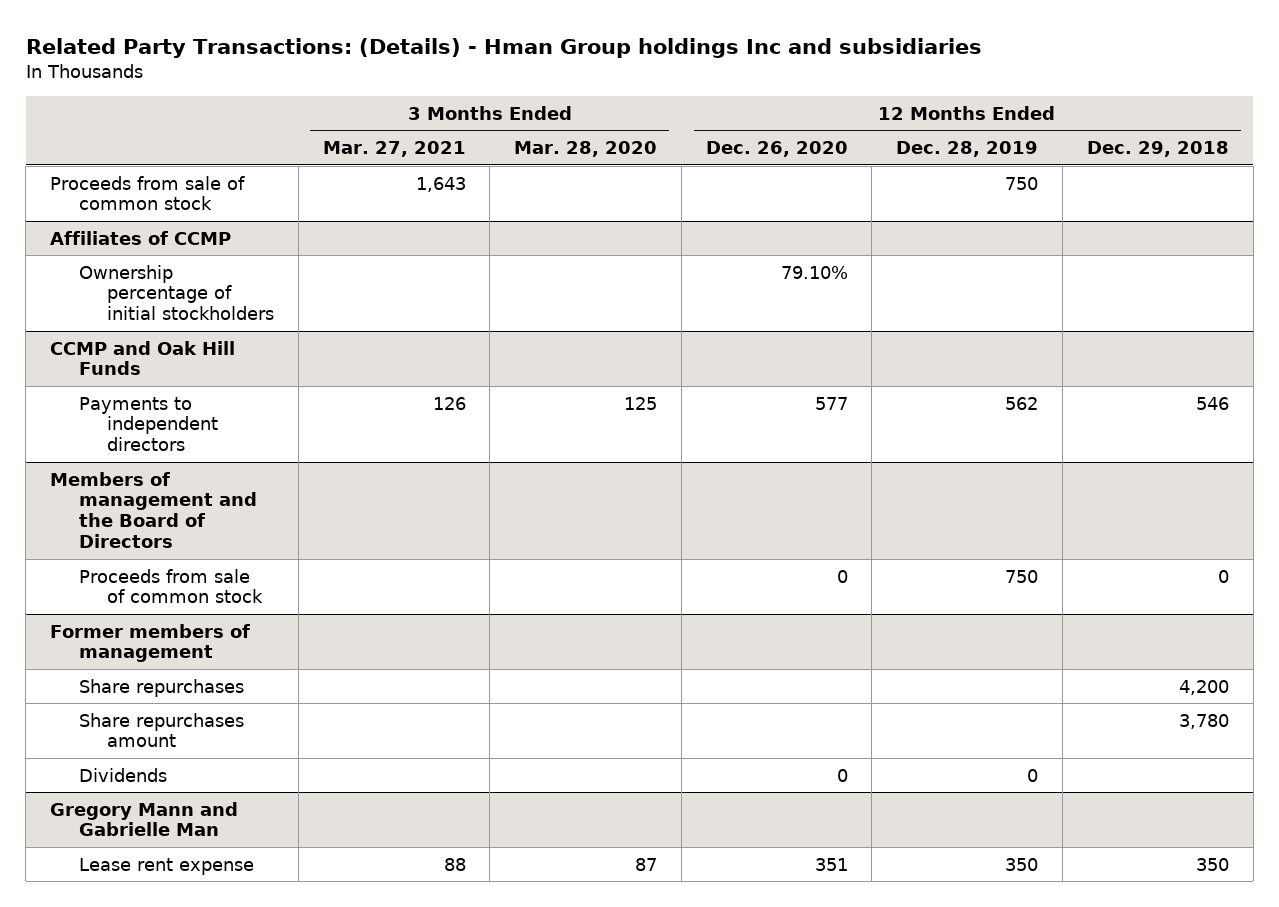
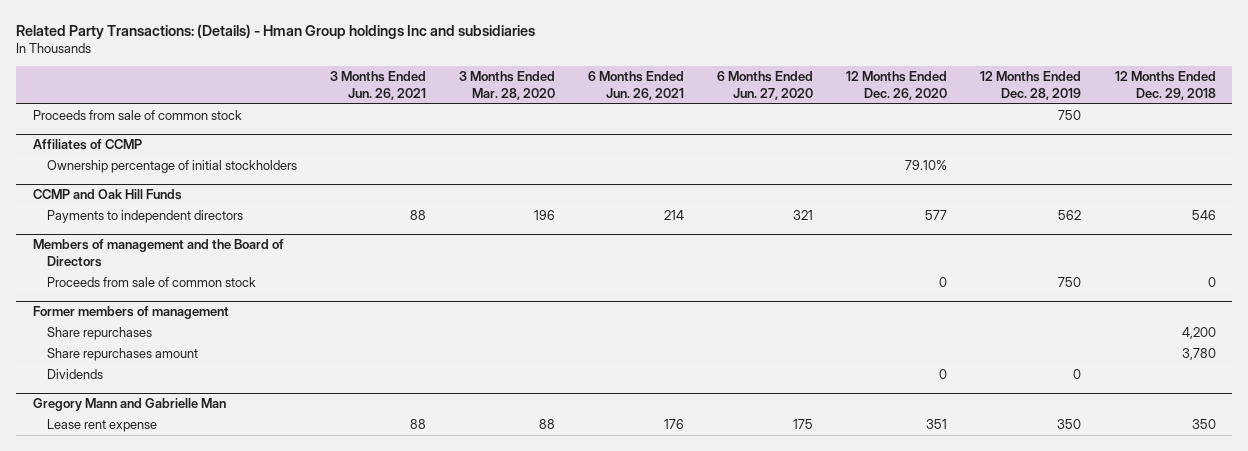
[322,141,466,158] Mar. 27, 2021 -> none
none -> [329,71,426,100] 3 Months Ended Jun. 26, 2021
none -> [587,71,684,100] 6 Months Ended Jun. 26, 2021
none -> [717,71,814,100] 6 Months Ended Jun. 27, 2020
[624,396,658,410] 125 -> [533,210,555,221] 196
[635,857,658,871] 87 -> [538,419,555,430] 88

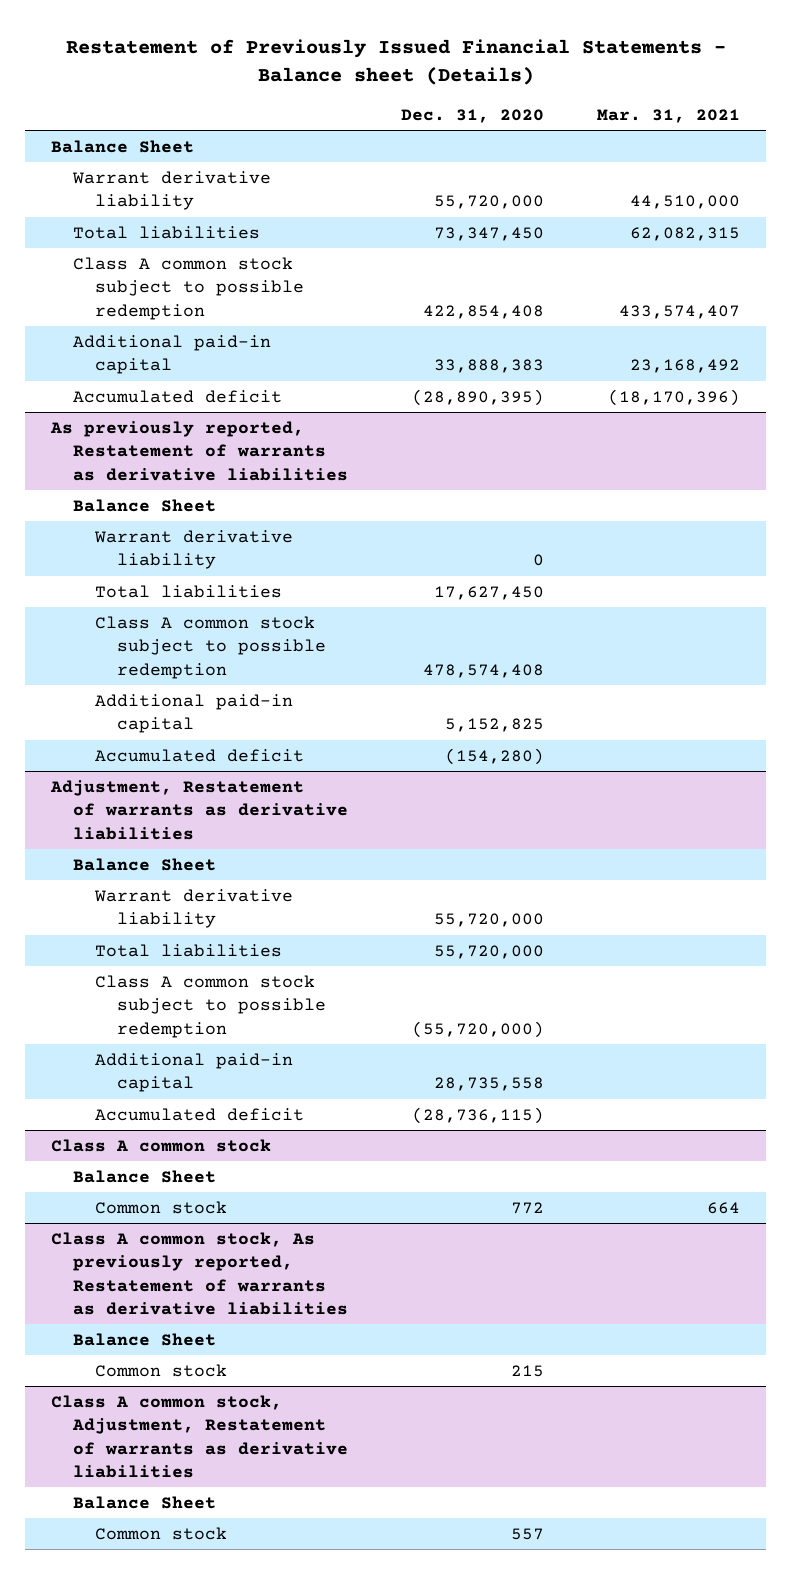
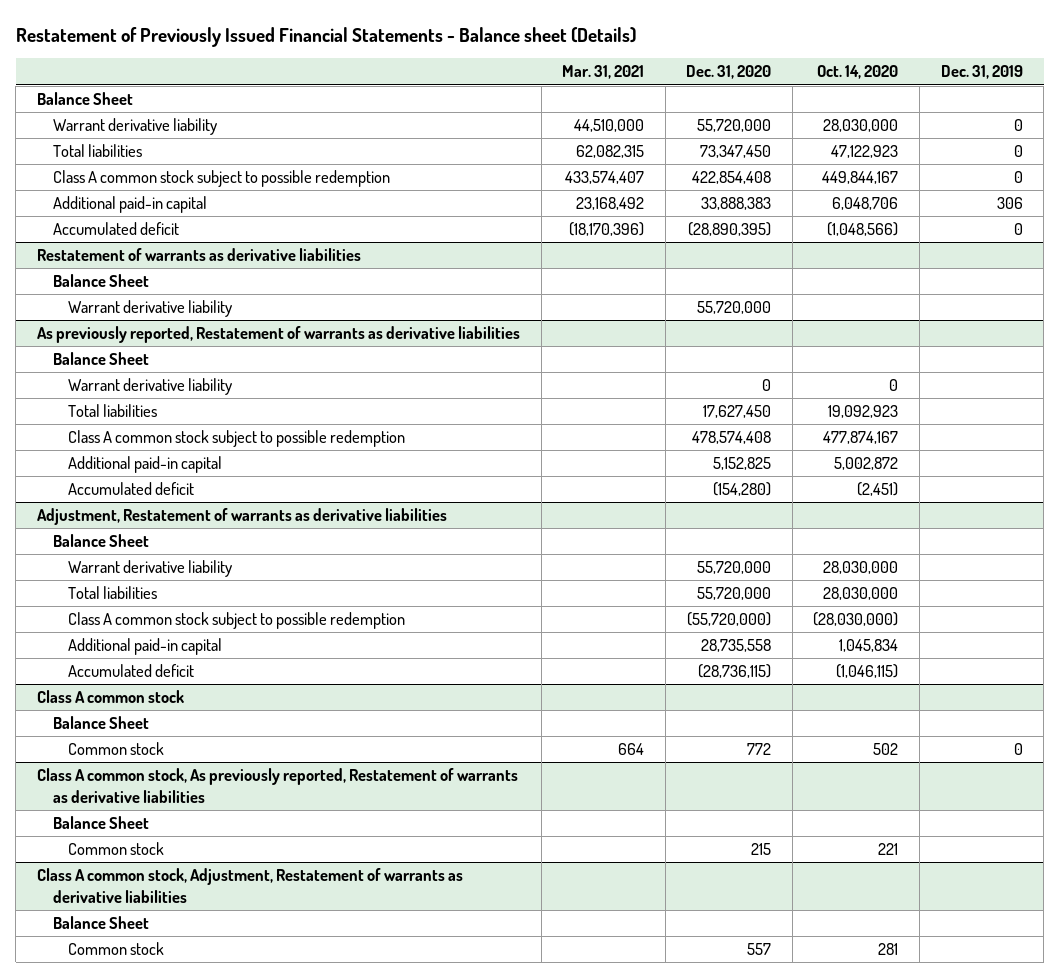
none -> [817,65,899,80] Oct. 14, 2020
none -> [940,65,1023,80] Dec. 31, 2019
none -> [37,248,362,262] Restatement of warrants as derivative liabilities
none -> [52,274,149,288] Balance Sheet
none -> [68,300,233,318] Warrant derivative liability

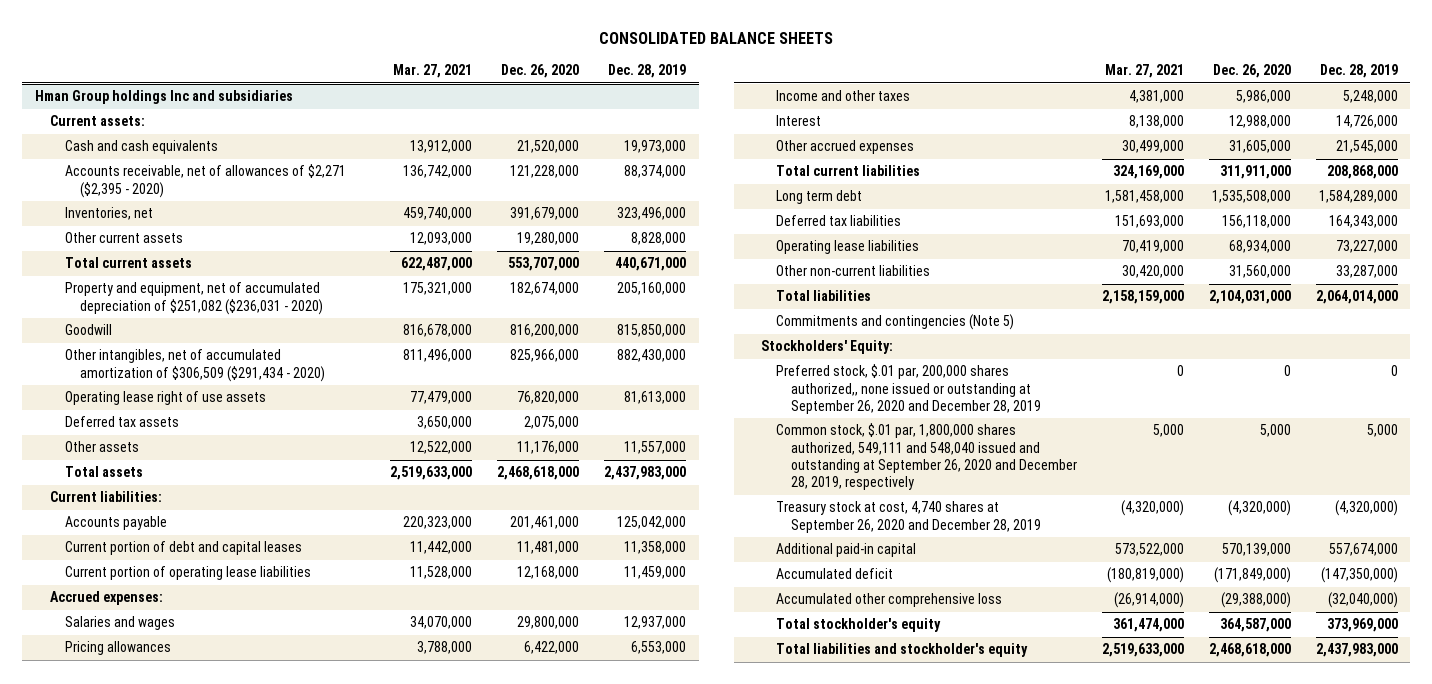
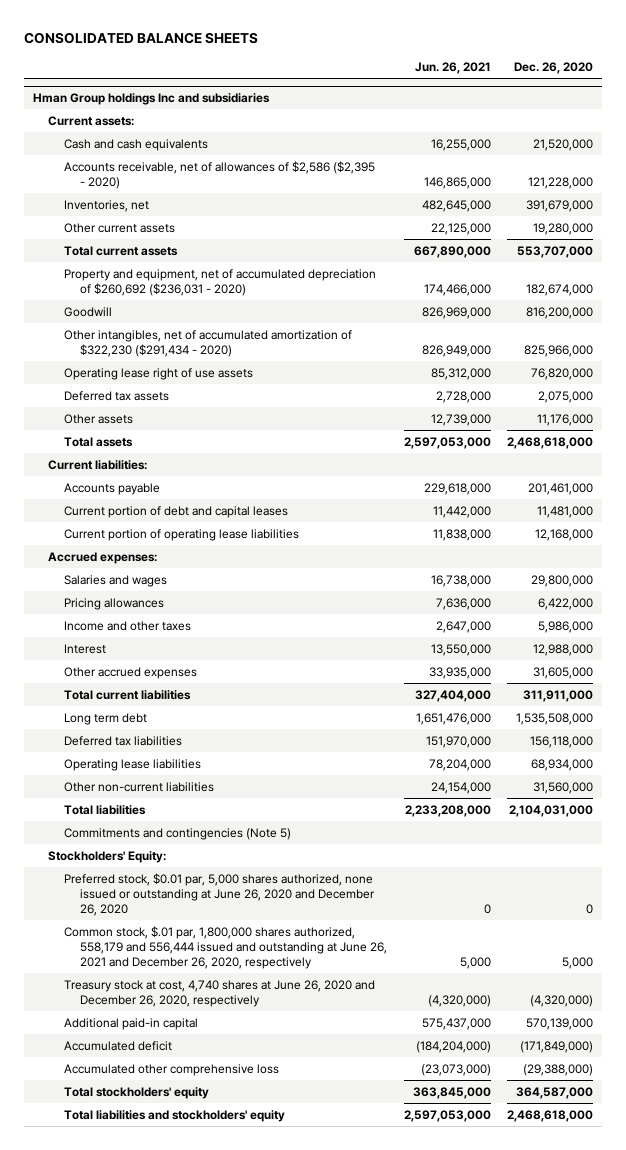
[393,64,473,79] Mar. 27, 2021 -> none
[608,64,687,79] Dec. 28, 2019 -> none
none -> [414,62,491,75] Jun. 26, 2021
[64,164,346,198] Accounts receivable, net of allowances of $2,271 ($2,395 - 2020) -> [64,160,376,189] Accounts receivable, net of allowances of $2,586 ($2,395 - 2020)
[64,282,323,315] Property and equipment, net of accumulated depreciation of $251,082 ($236,031 - 2020) -> [64,268,377,296] Property and equipment, net of accumulated depreciation of $260,692 ($236,031 - 2020)
[64,349,325,382] Other intangibles, net of accumulated amortization of $306,509 ($291,434 - 2020) -> [64,329,353,357] Other intangibles, net of accumulated amortization of $322,230 ($291,434 - 2020)
[776,364,1042,415] Preferred stock, $.01 par, 200,000 shares authorized,, none issued or outstanding at September 26, 2020 and December 28, 2019 -> [64,872,375,916] Preferred stock, $0.01 par, 5,000 shares authorized, none issued or outstanding at June 26, 2020 and December 26, 2020
[776,423,1078,491] Common stock, $.01 par, 1,800,000 shares authorized, 549,111 and 548,040 issued and outstanding at September 26, 2020 and December 28, 2019, respectively -> [64,925,387,969] Common stock, $.01 par, 1,800,000 shares authorized, 558,179 and 556,444 issued and outstanding at June 26, 2021 and December 26, 2020, respectively
[776,501,1042,533] Treasury stock at cost, 4,740 shares at September 26, 2020 and December 28, 2019 -> [64,979,376,1007] Treasury stock at cost, 4,740 shares at June 26, 2020 and December 26, 2020, respectively
[776,618,942,633] Total stockholder's equity -> [64,1086,210,1099] Total stockholders' equity
[776,643,1029,658] Total liabilities and stockholder's equity -> [64,1109,286,1122] Total liabilities and stockholders' equity

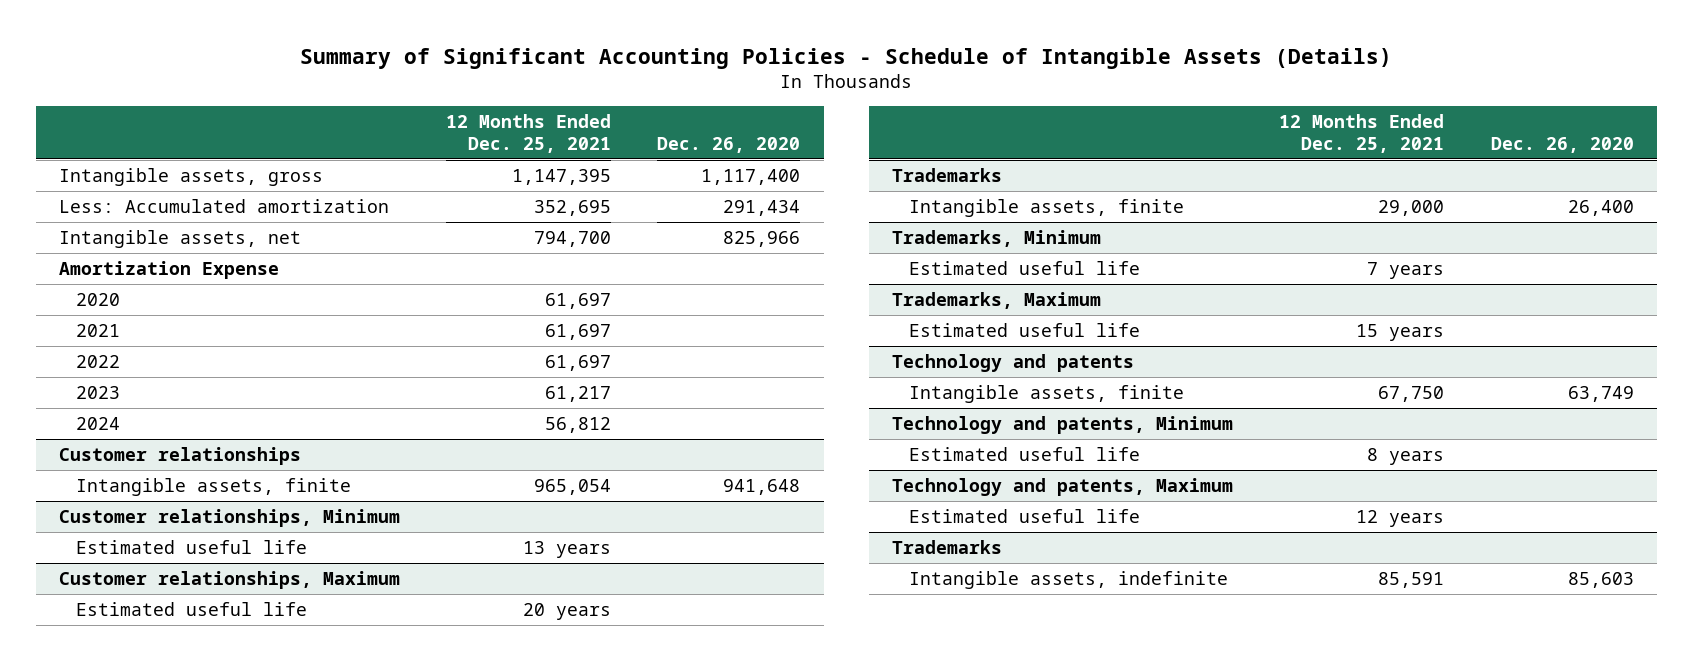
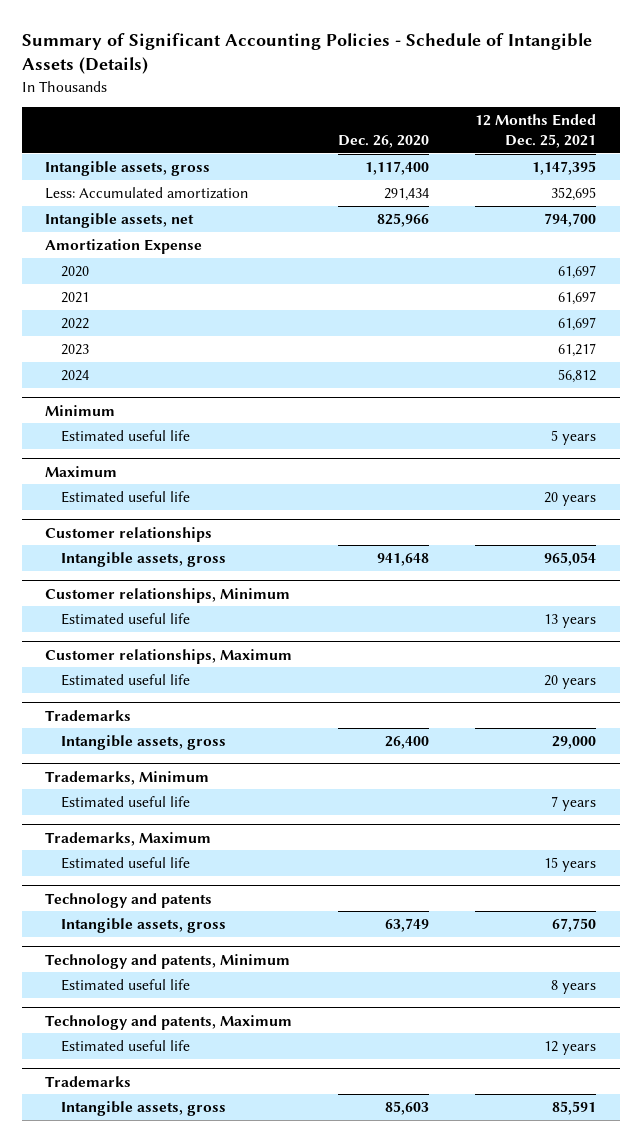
none -> [44,404,115,416] Minimum
none -> [61,429,191,442] Estimated useful life
none -> [44,465,117,477] Maximum
none -> [61,490,191,503] Estimated useful life
[75,478,351,497] Intangible assets, finite -> [61,551,227,567] Intangible assets, gross
[909,199,1185,218] Intangible assets, finite -> [61,734,227,750] Intangible assets, gross
[909,385,1185,404] Intangible assets, finite -> [61,917,227,933] Intangible assets, gross
[909,571,1229,590] Intangible assets, indefinite -> [61,1100,227,1116] Intangible assets, gross

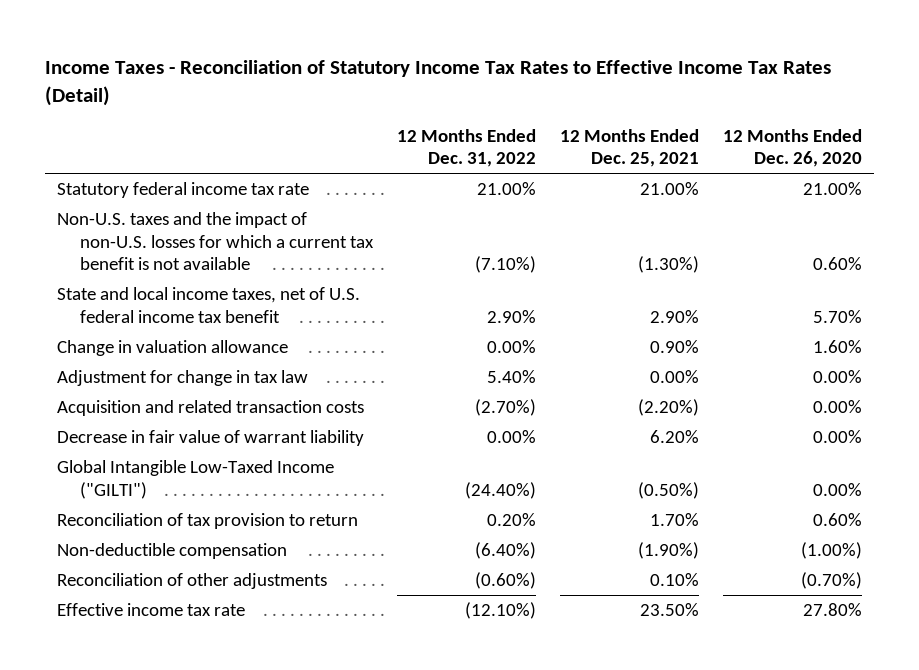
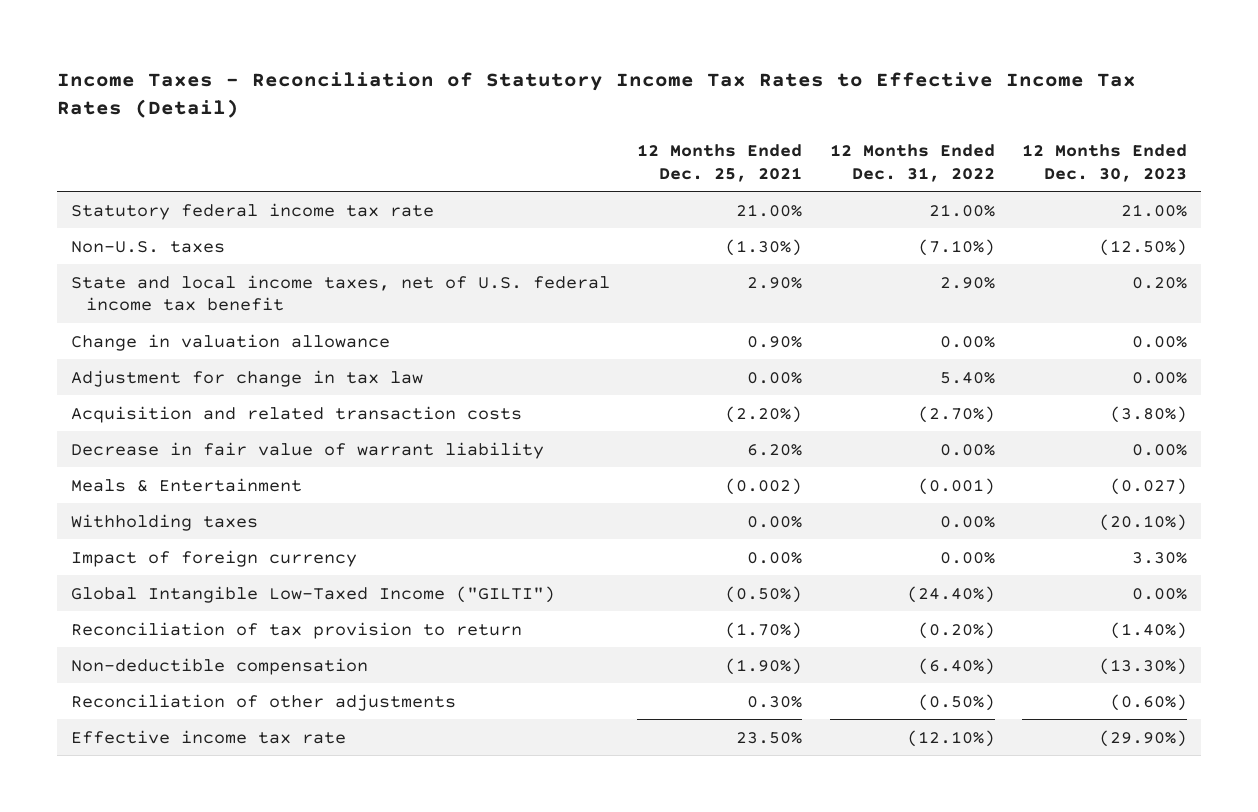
[722,128,862,168] 12 Months Ended Dec. 26, 2020 -> none
none -> [1021,143,1187,182] 12 Months Ended Dec. 30, 2023
[57,212,374,271] Non-U.S. taxes and the impact of non-U.S. losses for which a current tax benefit is not available -> [70,240,225,253] Non-U.S. taxes
none -> [70,477,302,492] Meals & Entertainment
none -> [70,513,258,531] Withholding taxes
none -> [70,549,357,567] Impact of foreign currency
[486,513,536,527] 0.20% -> [917,621,995,639] (0.20%)
[649,513,699,527] 1.70% -> [725,621,803,639] (1.70%)
[474,572,536,590] (0.60%) -> [917,693,995,711] (0.50%)
[649,573,699,587] 0.10% -> [747,695,803,708] 0.30%

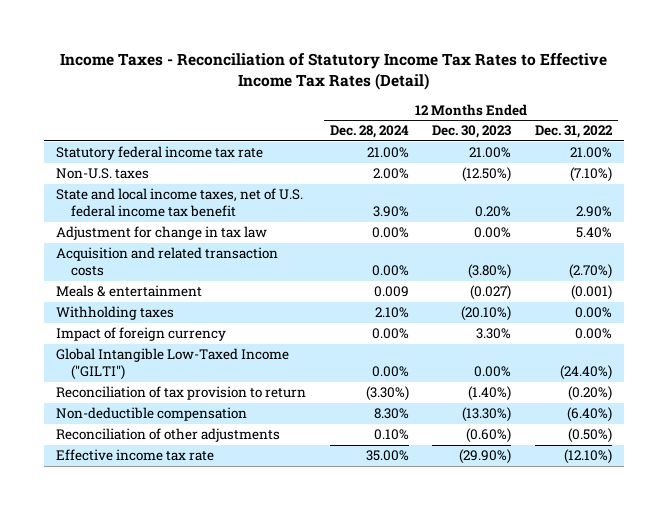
[637,143,803,182] 12 Months Ended Dec. 25, 2021 -> none
none -> [329,125,409,139] Dec. 28, 2024
[70,333,390,351] Change in valuation allowance -> none
[70,441,544,459] Decrease in fair value of warrant liability -> none
[70,477,302,492] Meals & Entertainment -> [55,285,202,298] Meals & entertainment

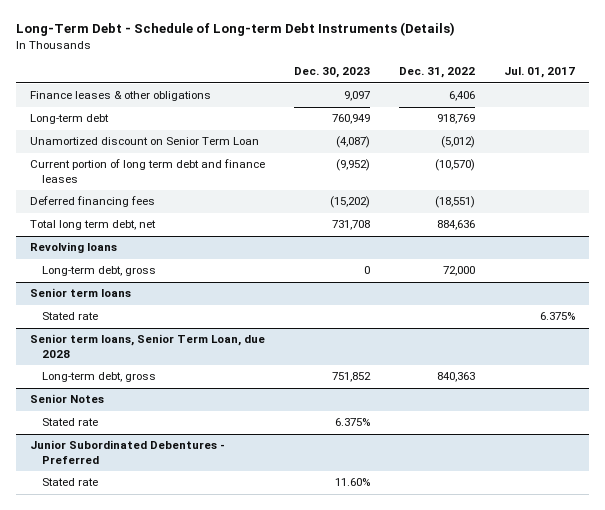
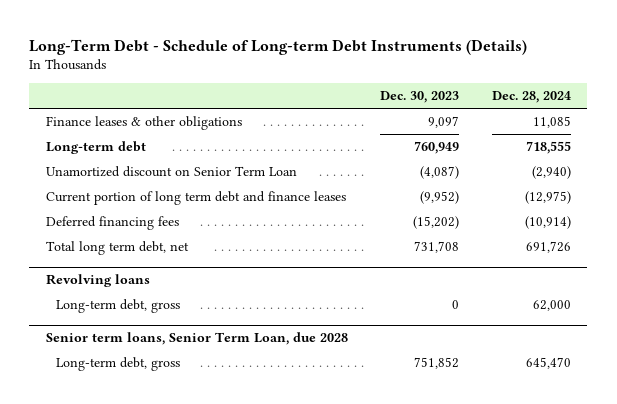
[399,67,476,79] Dec. 31, 2022 -> none
[503,67,575,79] Jul. 01, 2017 -> none
none -> [492,91,572,104] Dec. 28, 2024
[30,288,132,298] Senior term loans -> none
[42,312,99,321] Stated rate -> none
[30,394,105,404] Senior Notes -> none
[42,418,99,427] Stated rate -> none
[30,440,226,464] Junior Subordinated Debentures - Preferred -> none
[42,478,99,487] Stated rate -> none

